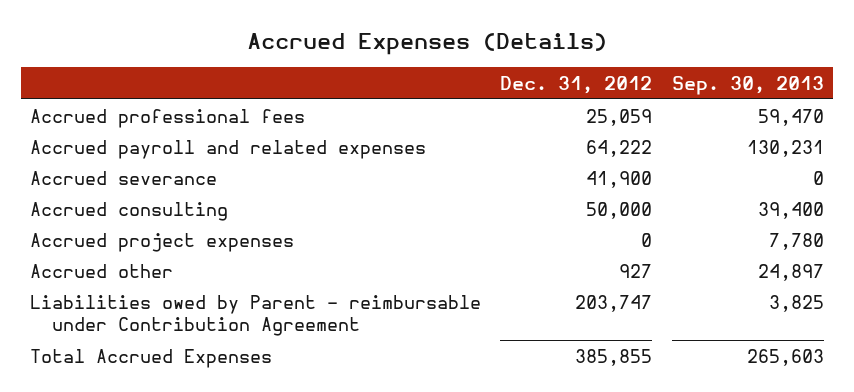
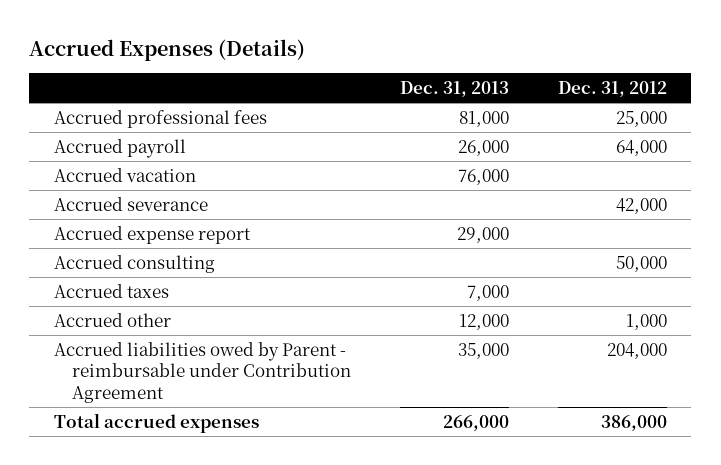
[671,75,824,95] Sep. 30, 2013 -> none
none -> [399,81,509,98] Dec. 31, 2013
[586,108,653,126] 25,059 -> [615,110,667,127] 25,000
[30,139,427,159] Accrued payroll and related expenses -> [53,138,186,158] Accrued payroll
[586,139,653,157] 64,222 -> [615,139,667,156] 64,000
none -> [53,167,196,182] Accrued vacation
[586,170,653,188] 41,900 -> [615,197,667,214] 42,000
none -> [53,225,251,244] Accrued expense report
[30,232,295,252] Accrued project expenses -> none
none -> [53,283,169,298] Accrued taxes
[619,263,653,278] 927 -> [625,313,667,330] 1,000
[30,294,482,337] Liabilities owed by Parent - reimbursable under Contribution Agreement -> [53,341,351,403] Accrued liabilities owed by Parent - reimbursable under Contribution Agreement
[575,294,653,312] 203,747 -> [606,342,667,359] 204,000
[30,348,273,368] Total Accrued Expenses -> [53,412,259,433] Total accrued expenses
[575,348,653,366] 385,855 -> [600,414,667,431] 386,000

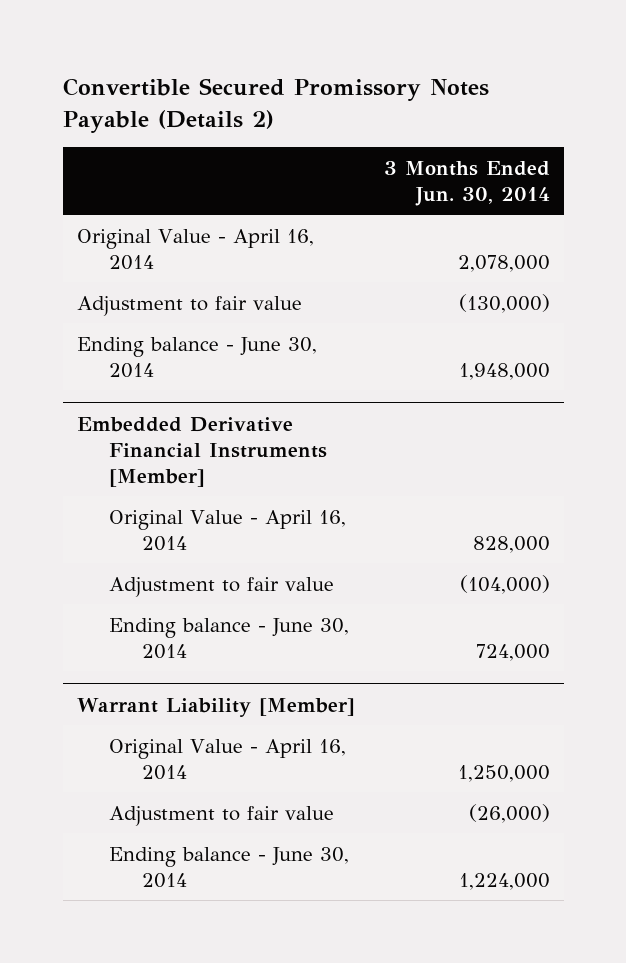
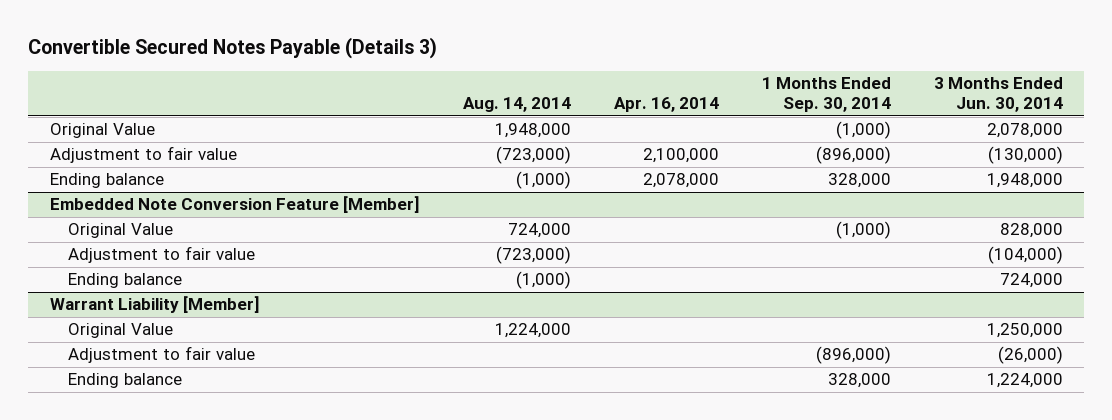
[62,77,489,133] Convertible Secured Promissory Notes Payable (Details 2) -> [28,37,438,60] Convertible Secured Notes Payable (Details 3)
none -> [462,97,571,113] Aug. 14, 2014
none -> [613,97,719,113] Apr. 16, 2014
none -> [761,77,891,113] 1 Months Ended Sep. 30, 2014
[76,228,314,270] Original Value - April 16, 2014 -> [49,123,155,139] Original Value
[76,416,328,487] Embedded Derivative Financial Instruments [Member] -> none
[76,336,317,378] Ending balance - June 30, 2014 -> [49,173,164,189] Ending balance
none -> [49,196,420,214] Embedded Note Conversion Feature [Member]
[109,509,347,551] Original Value - April 16, 2014 -> [67,223,173,239] Original Value
[109,617,350,659] Ending balance - June 30, 2014 -> [67,273,182,289] Ending balance
[109,738,347,780] Original Value - April 16, 2014 -> [67,323,173,339] Original Value
[109,846,350,888] Ending balance - June 30, 2014 -> [67,373,182,389] Ending balance

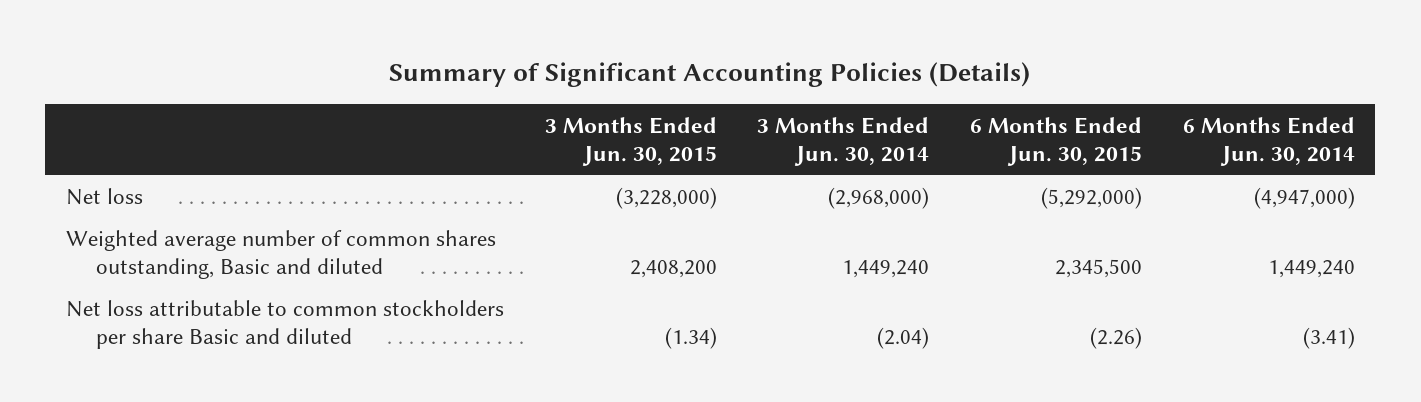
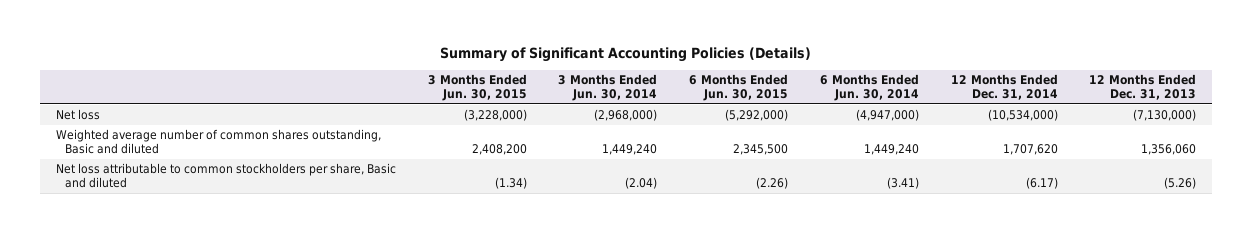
none -> [950,74,1058,100] 12 Months Ended Dec. 31, 2014
none -> [1089,74,1197,100] 12 Months Ended Dec. 31, 2013
[65,299,504,349] Net loss attributable to common stockholders per share Basic and diluted -> [55,163,396,188] Net loss attributable to common stockholders per share, Basic and diluted

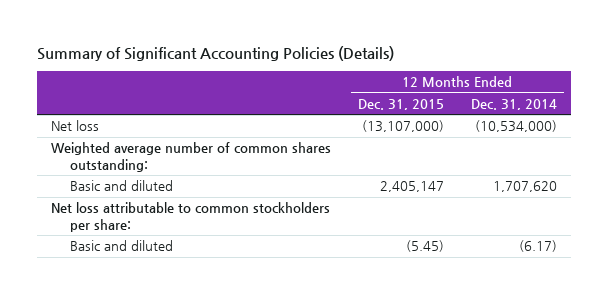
[427,74,527,101] 3 Months Ended Jun. 30, 2015 -> none
[558,74,658,101] 3 Months Ended Jun. 30, 2014 -> none
[689,74,789,101] 6 Months Ended Jun. 30, 2015 -> none
[819,74,919,101] 6 Months Ended Jun. 30, 2014 -> none
[1089,74,1197,100] 12 Months Ended Dec. 31, 2013 -> none
none -> [357,98,444,110] Dec. 31, 2015
none -> [50,142,331,173] Weighted average number of common shares outstanding:
[55,129,381,154] Weighted average number of common shares outstanding, Basic and diluted -> [69,180,173,192] Basic and diluted
none -> [50,202,330,233] Net loss attributable to common stockholders per share:
[55,163,396,188] Net loss attributable to common stockholders per share, Basic and diluted -> [69,240,173,252] Basic and diluted

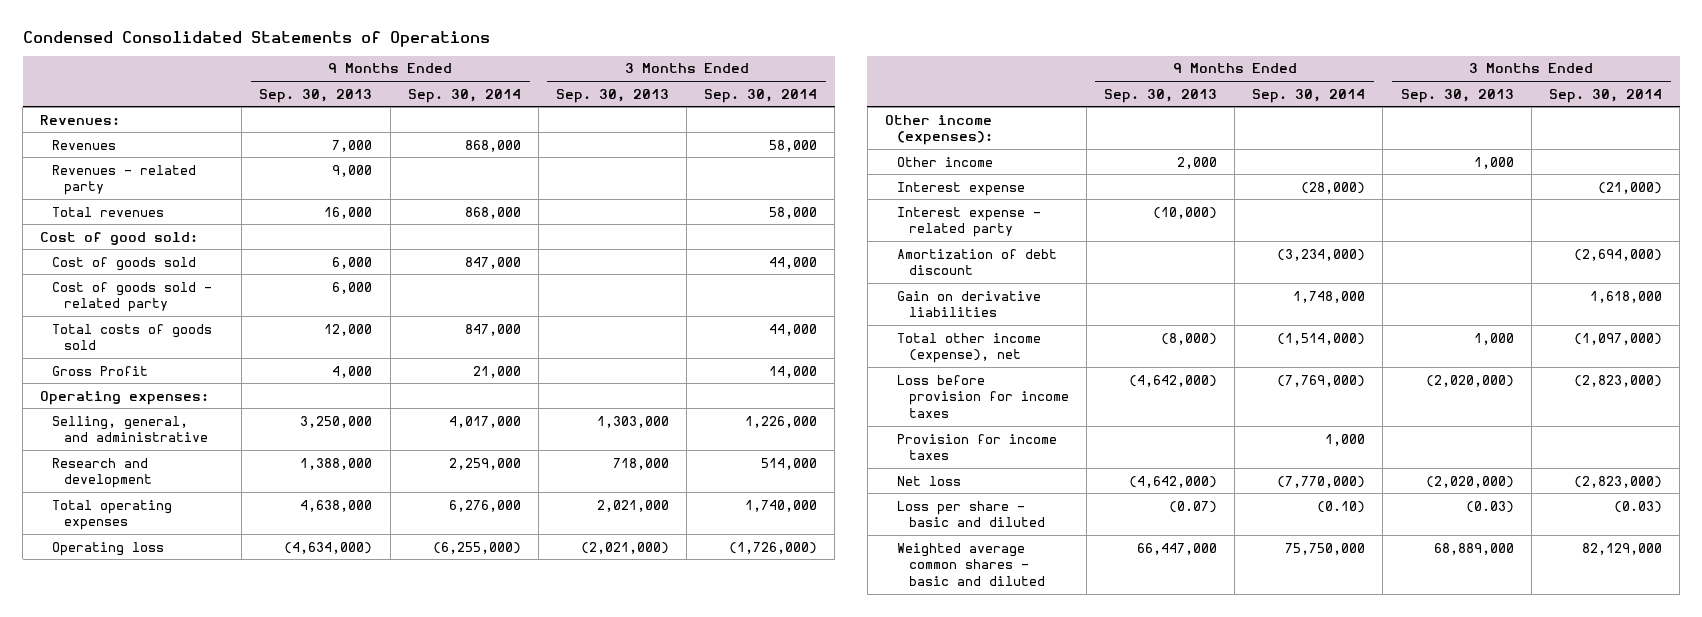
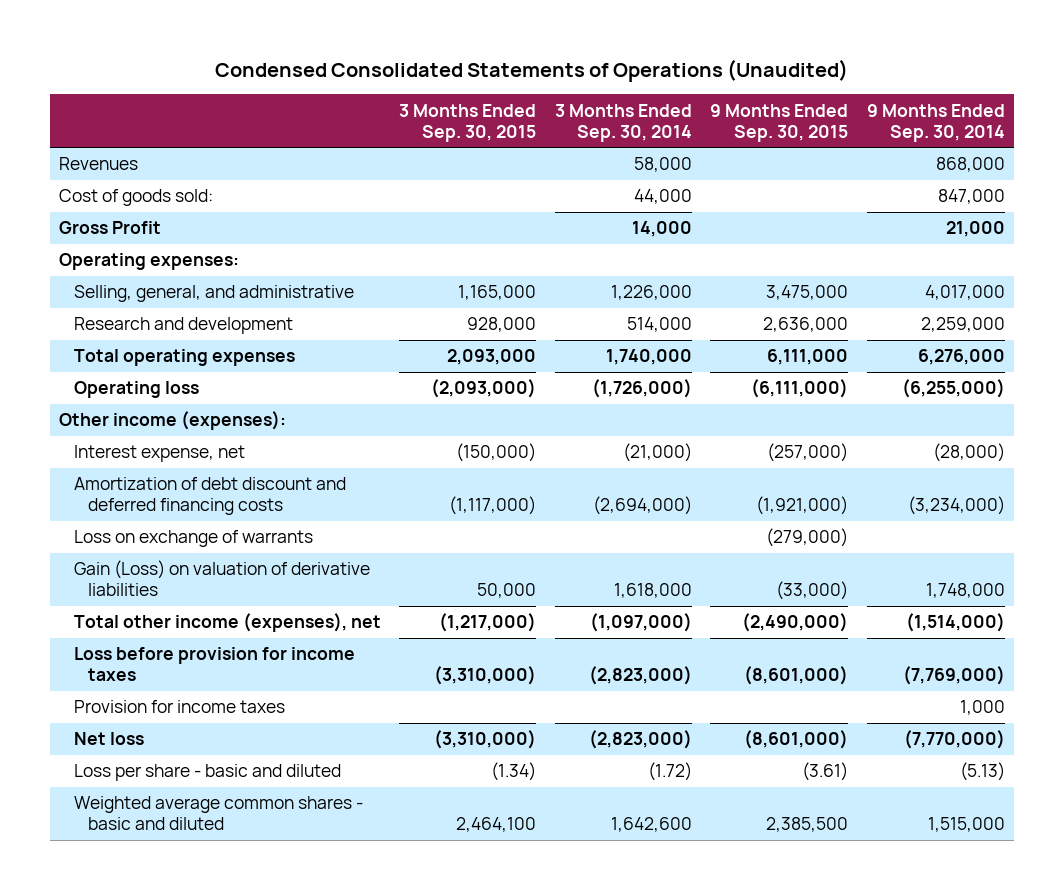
[22,30,490,47] Condensed Consolidated Statements of Operations -> [215,59,849,83] Condensed Consolidated Statements of Operations (Unaudited)
[259,88,373,103] Sep. 30, 2013 -> none
[555,88,669,103] Sep. 30, 2013 -> none
none -> [399,103,537,142] 3 Months Ended Sep. 30, 2015
none -> [710,103,849,142] 9 Months Ended Sep. 30, 2015
[40,114,121,125] Revenues: -> none
[52,164,197,196] Revenues - related party -> none
[52,206,165,217] Total revenues -> none
[40,231,199,245] Cost of good sold: -> none
[52,281,213,313] Cost of goods sold - related party -> none
[52,323,213,351] Total costs of goods sold -> none
[52,256,197,271] Cost of goods sold -> [59,189,214,207] Cost of goods sold:
[896,156,993,167] Other income -> none
[896,206,1041,238] Interest expense - related party -> none
[896,181,1025,196] Interest expense -> [73,445,245,463] Interest expense, net
[896,248,1057,276] Amortization of debt discount -> [73,477,346,516] Amortization of debt discount and deferred financing costs
none -> [73,530,313,548] Loss on exchange of warrants
[896,290,1041,318] Gain on derivative liabilities -> [73,560,370,597] Gain (Loss) on valuation of derivative liabilities
[896,332,1041,364] Total other income (expense), net -> [73,613,381,633] Total other income (expenses), net
[1317,500,1366,513] (0.10) -> [959,762,1005,782] (5.13)
[1613,500,1662,513] (0.03) -> [647,762,692,782] (1.72)
[1285,542,1366,555] 75,750,000 -> [927,817,1005,833] 1,515,000
[1581,542,1662,555] 82,129,000 -> [610,817,692,833] 1,642,600

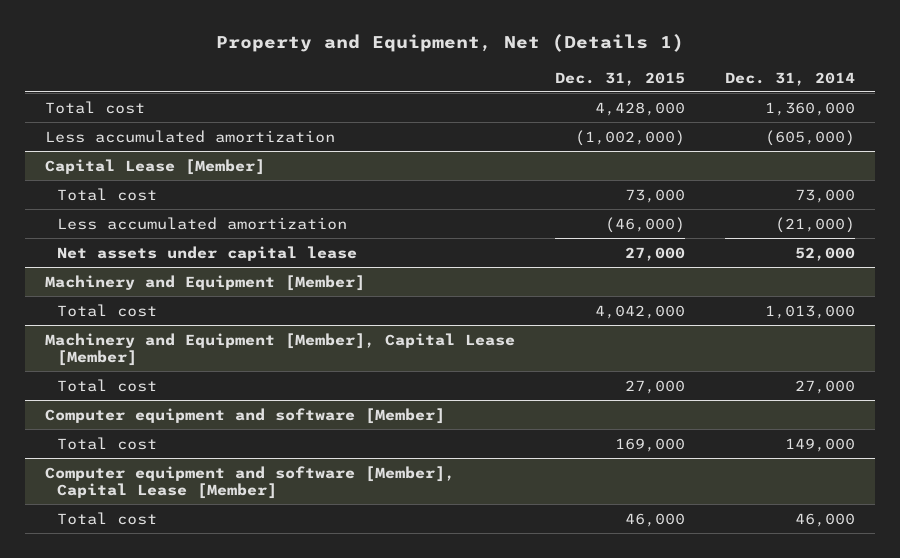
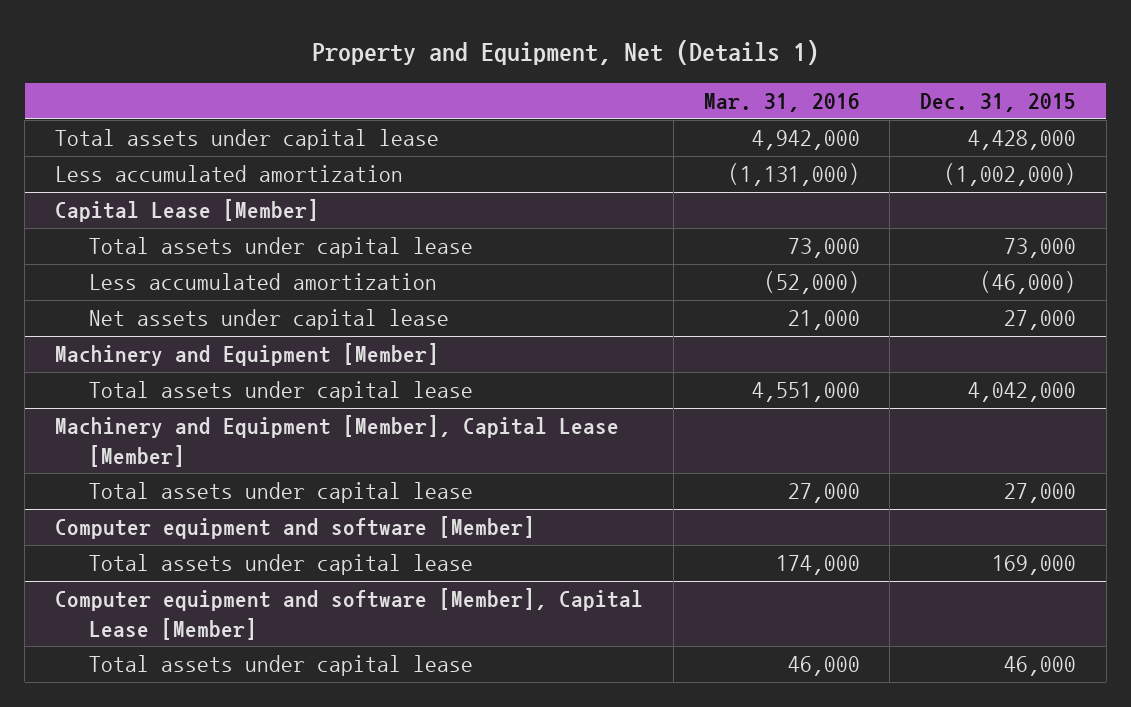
[724,71,855,86] Dec. 31, 2014 -> none
none -> [703,93,860,113] Mar. 31, 2016
[45,100,146,114] Total cost -> [55,129,440,151] Total assets under capital lease
[56,187,157,201] Total cost -> [88,237,473,259] Total assets under capital lease
[56,303,157,317] Total cost -> [88,381,473,403] Total assets under capital lease
[56,378,157,392] Total cost -> [88,482,473,504] Total assets under capital lease
[56,436,157,450] Total cost -> [88,554,473,576] Total assets under capital lease
[56,511,157,525] Total cost -> [88,655,473,677] Total assets under capital lease

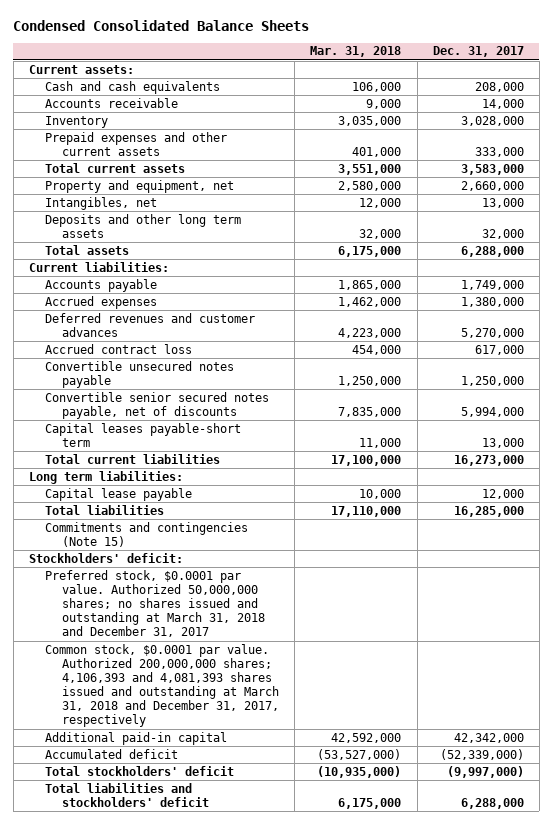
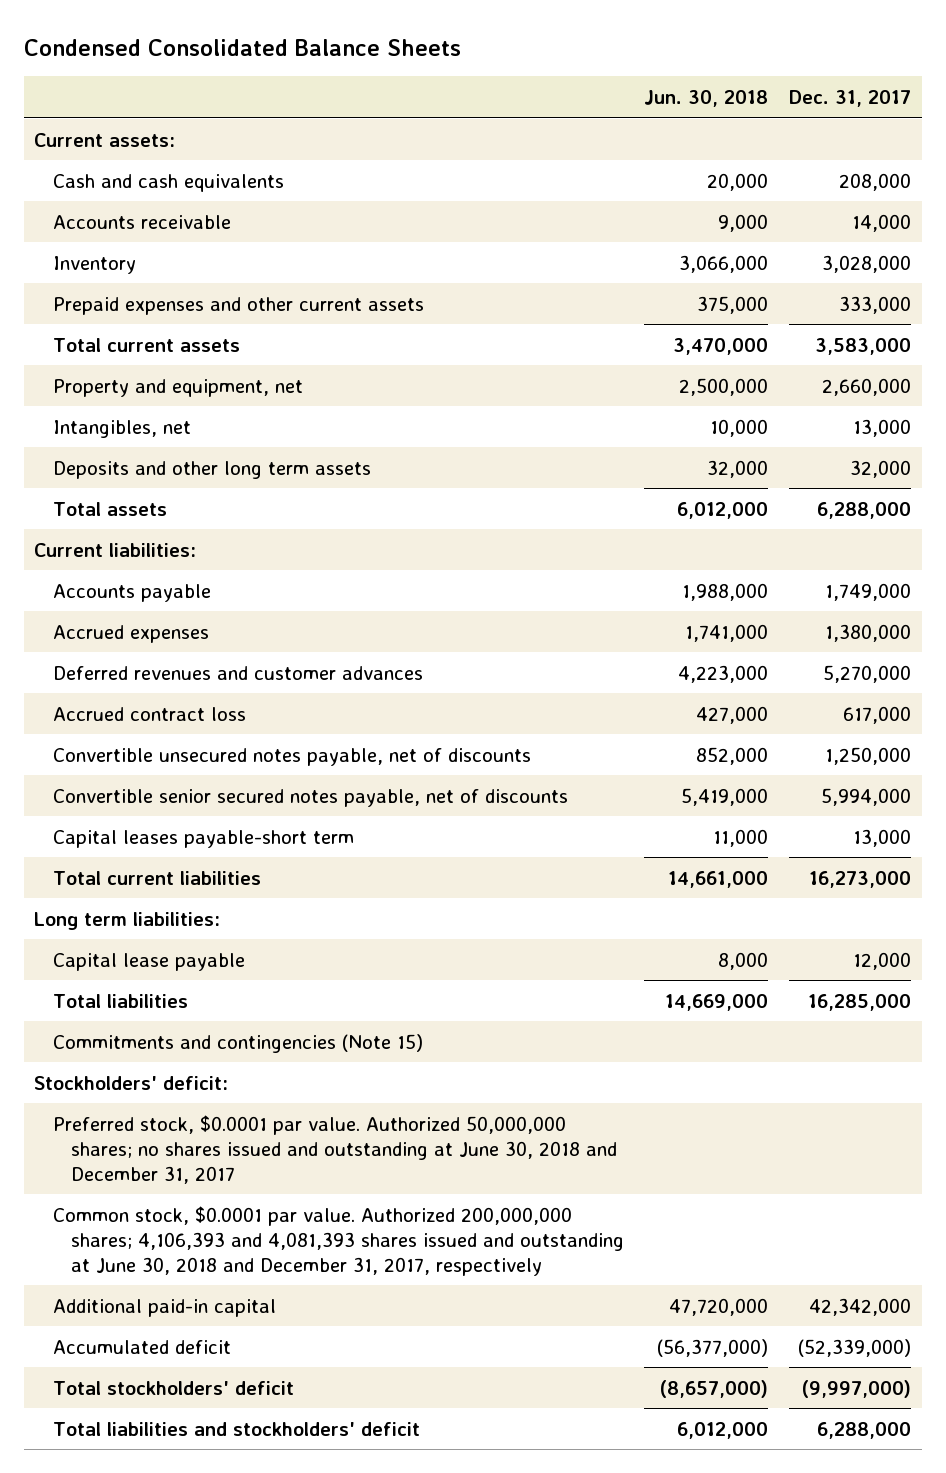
[310,46,402,58] Mar. 31, 2018 -> none
none -> [644,89,769,107] Jun. 30, 2018
[45,360,235,388] Convertible unsecured notes payable -> [52,747,531,766] Convertible unsecured notes payable, net of discounts
[45,569,266,638] Preferred stock, $0.0001 par value. Authorized 50,000,000 shares; no shares issued and outstanding at March 31, 2018 and December 31, 2017 -> [52,1114,617,1184] Preferred stock, $0.0001 par value. Authorized 50,000,000 shares; no shares issued and outstanding at June 30, 2018 and December 31, 2017
[45,643,280,728] Common stock, $0.0001 par value. Authorized 200,000,000 shares; 4,106,393 and 4,081,393 shares issued and outstanding at March 31, 2018 and December 31, 2017, respectively -> [52,1205,624,1276] Common stock, $0.0001 par value. Authorized 200,000,000 shares; 4,106,393 and 4,081,393 shares issued and outstanding at June 30, 2018 and December 31, 2017, respectively

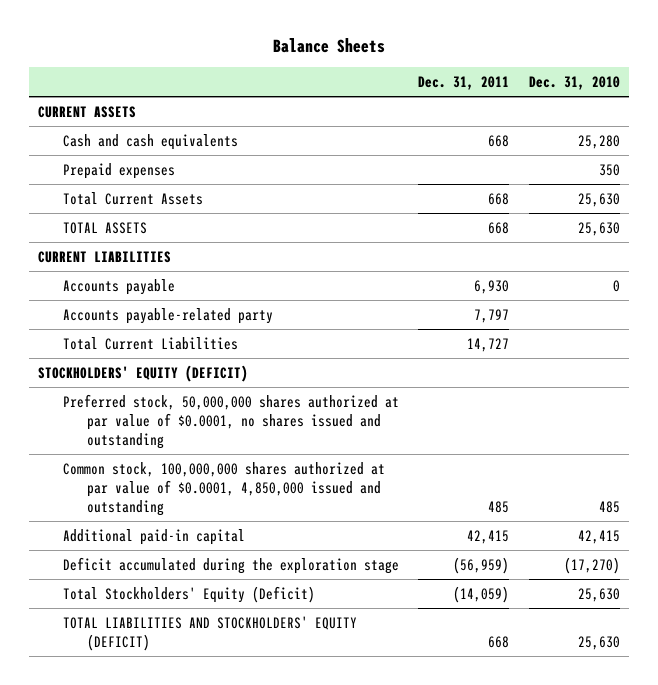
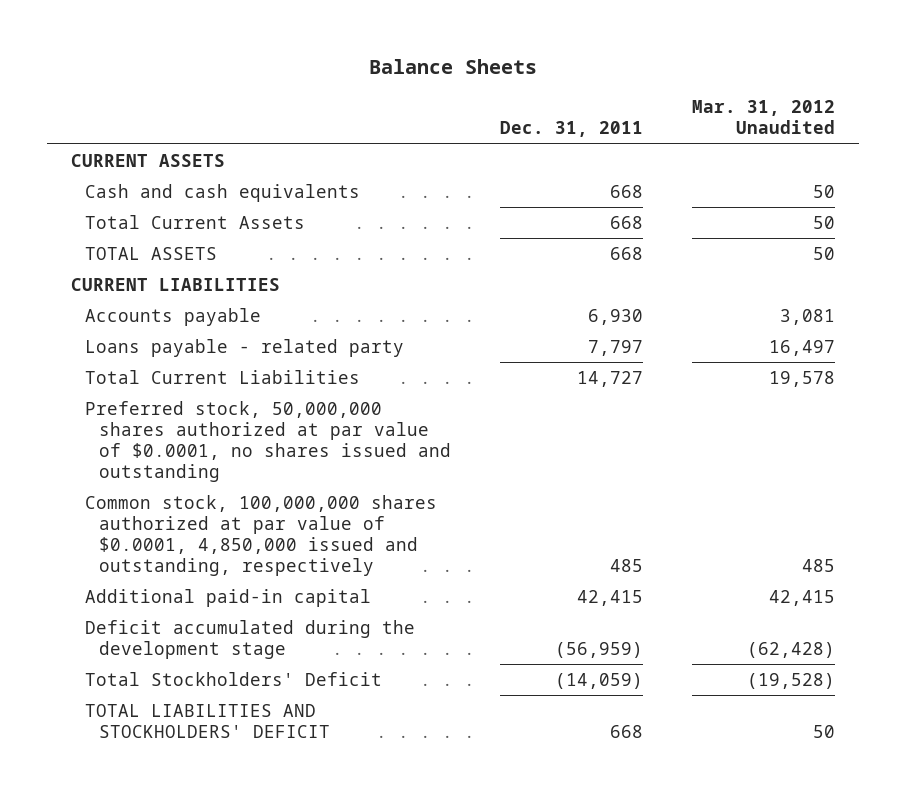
[528,76,620,91] Dec. 31, 2010 -> none
none -> [691,100,835,135] Mar. 31, 2012 Unaudited
[62,162,175,179] Prepaid expenses -> none
[62,307,273,324] Accounts payable-related party -> [84,338,404,357] Loans payable - related party
[38,364,249,382] STOCKHOLDERS' EQUITY (DEFICIT) -> none
[62,461,385,516] Common stock, 100,000,000 shares authorized at par value of $0.0001, 4,850,000 issued and outstanding -> [84,494,437,576] Common stock, 100,000,000 shares authorized at par value of $0.0001, 4,850,000 issued and outstanding, respectively
[62,556,399,574] Deficit accumulated during the exploration stage -> [84,619,415,659] Deficit accumulated during the development stage
[62,585,315,603] Total Stockholders' Equity (Deficit) -> [84,671,382,686] Total Stockholders' Deficit
[62,615,357,651] TOTAL LIABILITIES AND STOCKHOLDERS' EQUITY (DEFICIT) -> [84,703,330,738] TOTAL LIABILITIES AND STOCKHOLDERS' DEFICIT

